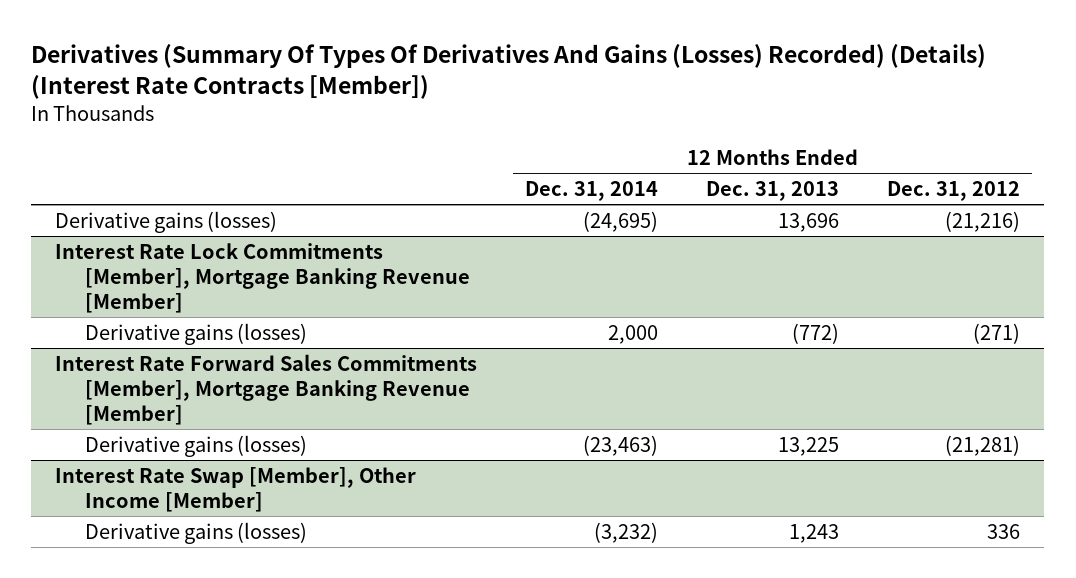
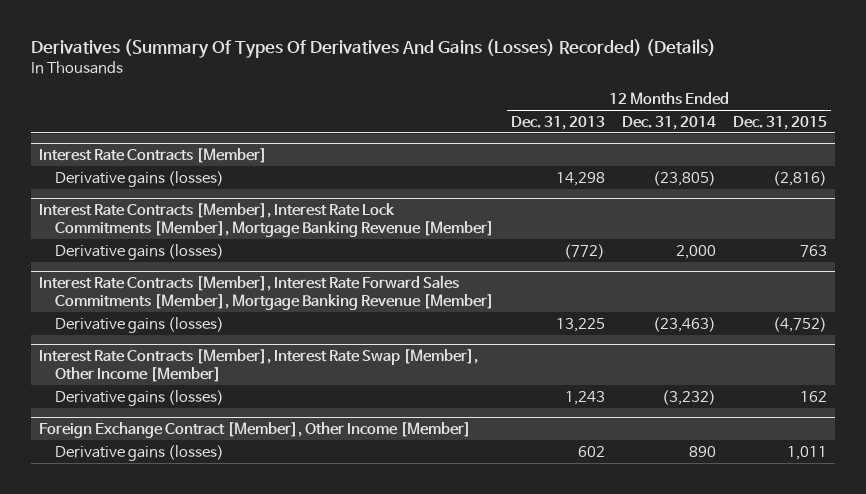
[31,43,987,100] Derivatives (Summary Of Types Of Derivatives And Gains (Losses) Recorded) (Details) (Interest Rate Contracts [Member]) -> [30,39,716,59] Derivatives (Summary Of Types Of Derivatives And Gains (Losses) Recorded) (Details)
[887,181,1021,202] Dec. 31, 2012 -> none
none -> [732,115,827,130] Dec. 31, 2015
none -> [39,147,268,163] Interest Rate Contracts [Member]
[583,211,659,233] (24,695) -> [652,170,716,186] (23,805)
[778,213,840,233] 13,696 -> [555,171,605,186] 14,298
[55,243,470,313] Interest Rate Lock Commitments [Member], Mortgage Banking Revenue [Member] -> [39,202,495,237] Interest Rate Contracts [Member], Interest Rate Lock Commitments [Member], Mortgage Banking Revenue [Member]
[55,354,478,425] Interest Rate Forward Sales Commitments [Member], Mortgage Banking Revenue [Member] -> [39,274,495,310] Interest Rate Contracts [Member], Interest Rate Forward Sales Commitments [Member], Mortgage Banking Revenue [Member]
[55,467,417,512] Interest Rate Swap [Member], Other Income [Member] -> [39,348,479,382] Interest Rate Contracts [Member], Interest Rate Swap [Member], Other Income [Member]
none -> [39,421,472,438] Foreign Exchange Contract [Member], Other Income [Member]
none -> [55,444,225,461] Derivative gains (losses)

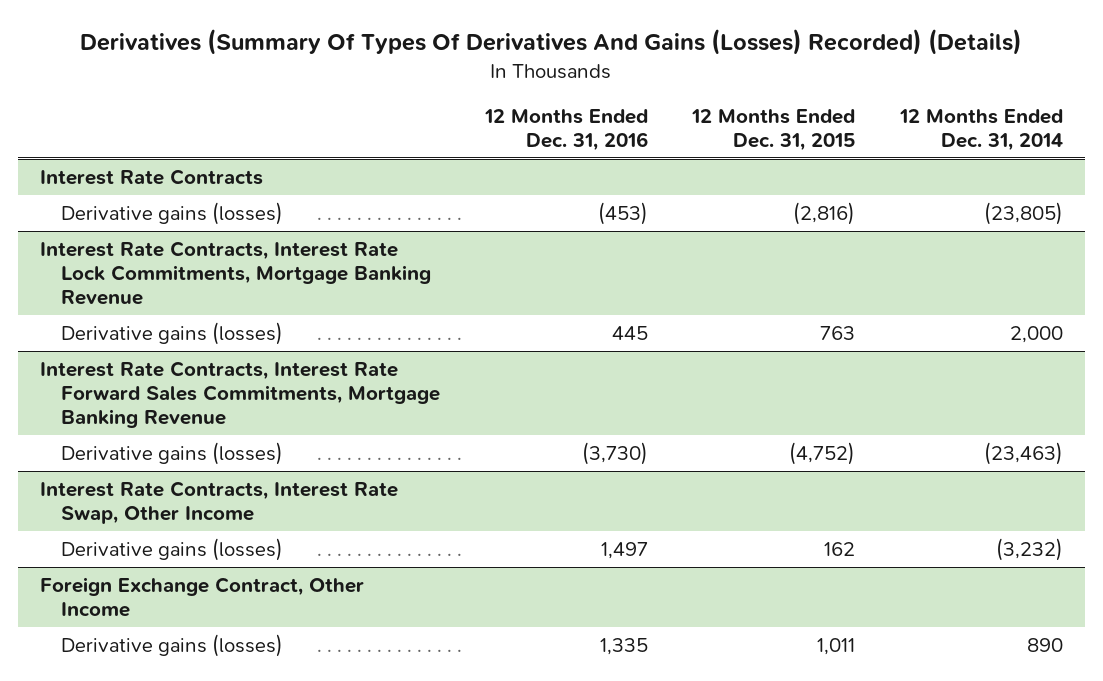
[510,115,605,130] Dec. 31, 2013 -> none
none -> [483,108,648,152] 12 Months Ended Dec. 31, 2016
[39,147,268,163] Interest Rate Contracts [Member] -> [40,168,264,185] Interest Rate Contracts
[39,202,495,237] Interest Rate Contracts [Member], Interest Rate Lock Commitments [Member], Mortgage Banking Revenue [Member] -> [40,240,431,306] Interest Rate Contracts, Interest Rate Lock Commitments, Mortgage Banking Revenue
[39,274,495,310] Interest Rate Contracts [Member], Interest Rate Forward Sales Commitments [Member], Mortgage Banking Revenue [Member] -> [40,360,440,429] Interest Rate Contracts, Interest Rate Forward Sales Commitments, Mortgage Banking Revenue
[39,348,479,382] Interest Rate Contracts [Member], Interest Rate Swap [Member], Other Income [Member] -> [40,480,399,524] Interest Rate Contracts, Interest Rate Swap, Other Income
[39,421,472,438] Foreign Exchange Contract [Member], Other Income [Member] -> [40,576,365,617] Foreign Exchange Contract, Other Income

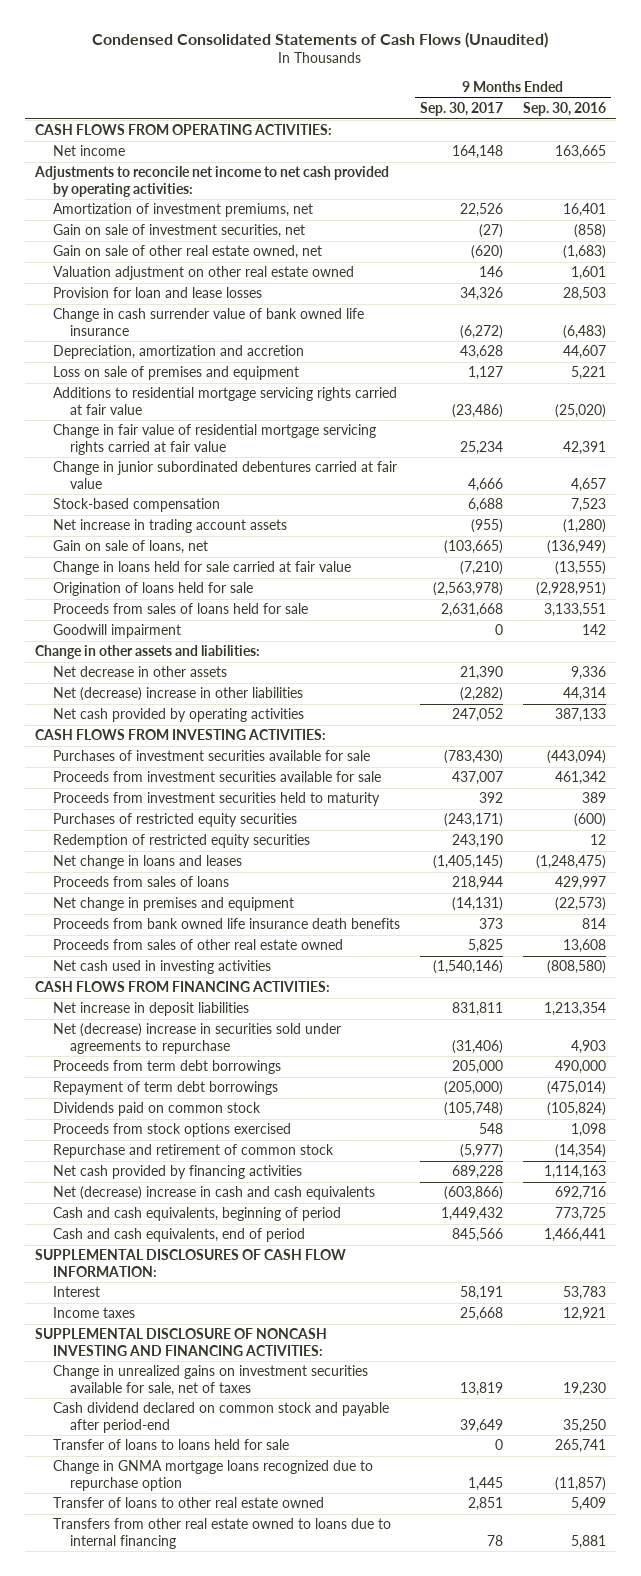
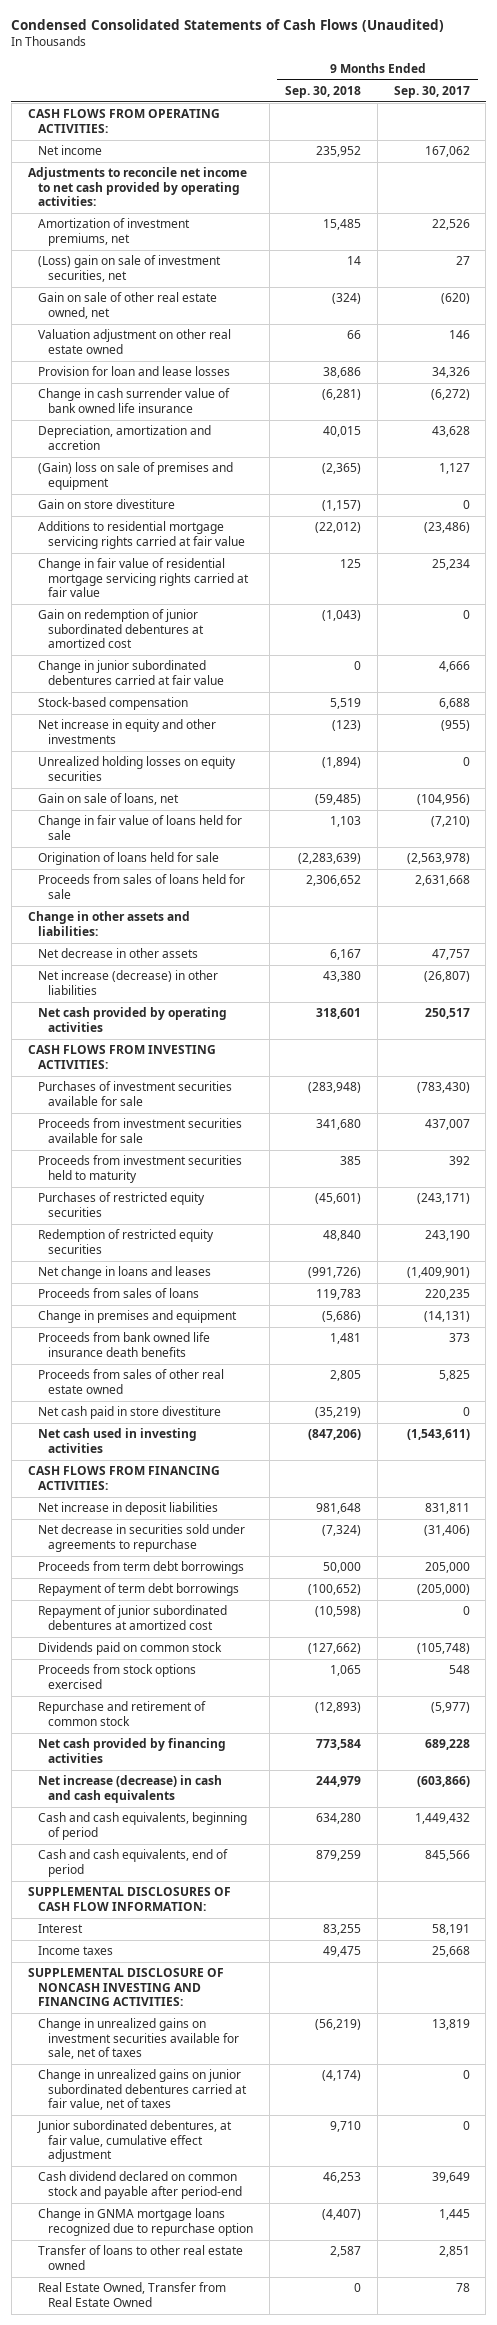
[522,102,606,117] Sep. 30, 2016 -> none
none -> [285,86,362,99] Sep. 30, 2018
[451,145,503,160] 164,148 -> [424,146,470,158] 167,062
[52,224,305,239] Gain on sale of investment securities, net -> [37,255,221,282] (Loss) gain on sale of investment securities, net
[478,224,503,239] (27) -> [455,256,470,266] 27
[52,366,299,381] Loss on sale of premises and equipment -> [37,462,233,490] (Gain) loss on sale of premises and equipment
none -> [37,499,175,510] Gain on store divestiture
none -> [37,609,205,649] Gain on redemption of junior subordinated debentures at amortized cost
[52,519,287,534] Net increase in trading account assets -> [37,719,216,744] Net increase in equity and other investments
none -> [37,756,236,781] Unrealized holding losses on equity securities
[443,540,503,555] (103,665) -> [416,794,470,806] (104,956)
[52,561,351,576] Change in loans held for sale carried at fair value -> [37,815,242,840] Change in fair value of loans held for sale
[52,624,181,639] Goodwill impairment -> none
[459,666,503,681] 21,390 -> [431,949,470,961] 47,757
[52,687,303,702] Net (decrease) increase in other liabilities -> [37,970,218,995] Net increase (decrease) in other liabilities
[459,687,503,702] (2,282) -> [423,971,470,983] (26,807)
[451,708,503,723] 247,052 -> [424,1008,470,1020] 250,517
[432,855,503,870] (1,405,145) -> [406,1267,470,1279] (1,409,901)
[451,876,503,891] 218,944 -> [424,1289,470,1301] 220,235
[52,897,294,912] Net change in premises and equipment -> [37,1310,237,1324] Change in premises and equipment
none -> [37,1406,221,1420] Net cash paid in store divestiture
[432,960,503,975] (1,540,146) -> [406,1429,470,1441] (1,543,611)
[52,1023,341,1054] Net (decrease) increase in securities sold under agreements to repurchase -> [37,1524,245,1552] Net decrease in securities sold under agreements to repurchase
none -> [37,1605,227,1630] Repayment of junior subordinated debentures at amortized cost
[52,1186,375,1201] Net (decrease) increase in cash and cash equivalents -> [37,1775,222,1803] Net increase (decrease) in cash and cash equivalents
none -> [37,2069,248,2111] Change in unrealized gains on junior subordinated debentures carried at fair value, net of taxes
none -> [36,2120,232,2163] Junior subordinated debentures, at fair value, cumulative effect adjustment
[52,1439,289,1451] Transfer of loans to loans held for sale -> none
[52,1518,391,1549] Transfers from other real estate owned to loans due to internal financing -> [37,2282,226,2307] Real Estate Owned, Transfer from Real Estate Owned

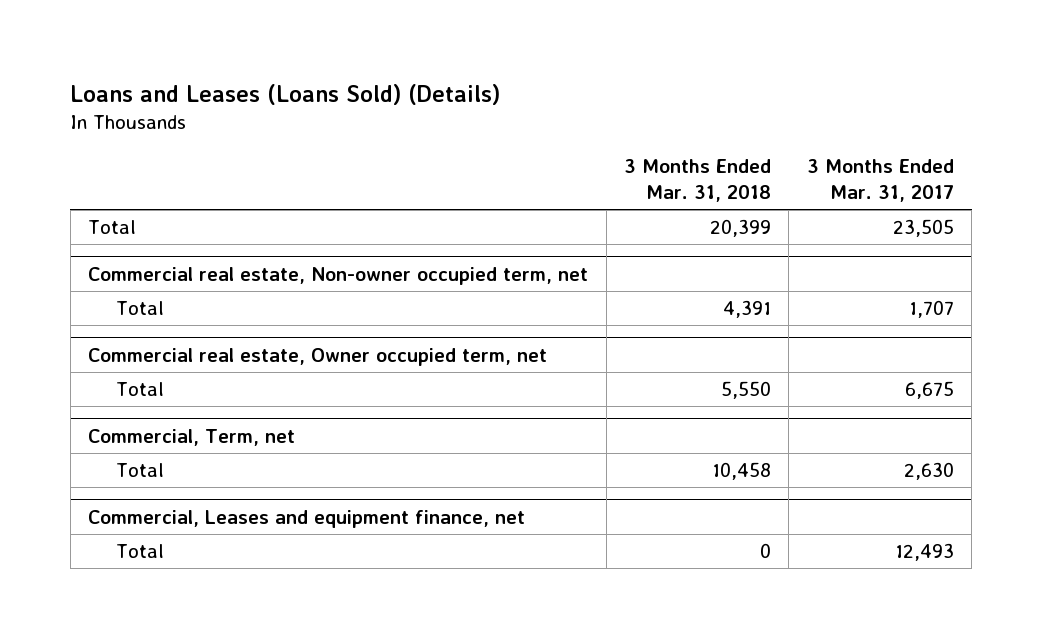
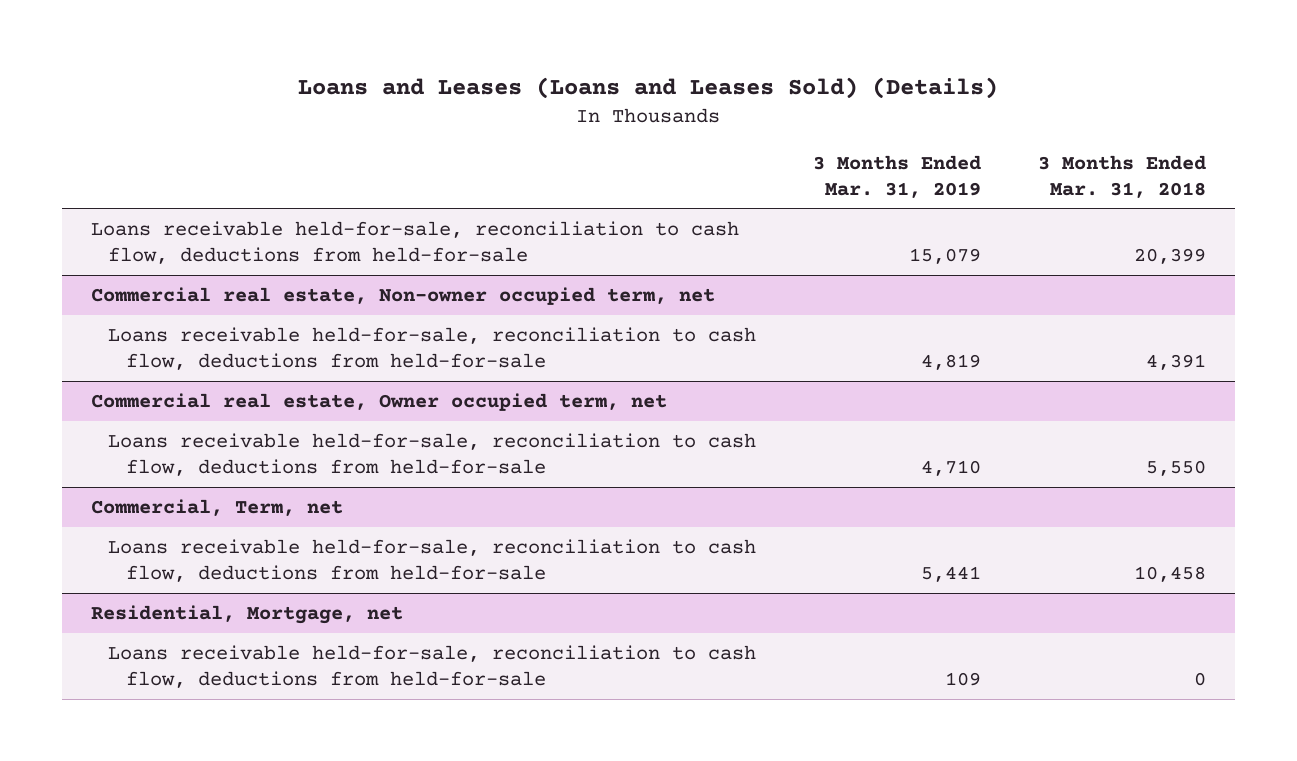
[70,83,501,105] Loans and Leases (Loans Sold) (Details) -> [298,77,999,100] Loans and Leases (Loans and Leases Sold) (Details)
[806,159,954,203] 3 Months Ended Mar. 31, 2017 -> none
none -> [813,154,982,198] 3 Months Ended Mar. 31, 2019
[88,219,137,234] Total -> [90,220,739,264] Loans receivable held-for-sale, reconciliation to cash flow, deductions from held-for-sale
[116,300,165,315] Total -> [108,326,757,370] Loans receivable held-for-sale, reconciliation to cash flow, deductions from held-for-sale
[116,381,165,396] Total -> [108,432,757,476] Loans receivable held-for-sale, reconciliation to cash flow, deductions from held-for-sale
[88,509,526,528] Commercial, Leases and equipment finance, net -> none
[116,462,165,477] Total -> [108,538,757,582] Loans receivable held-for-sale, reconciliation to cash flow, deductions from held-for-sale
none -> [90,604,403,624] Residential, Mortgage, net
[116,543,165,558] Total -> [108,644,757,688] Loans receivable held-for-sale, reconciliation to cash flow, deductions from held-for-sale

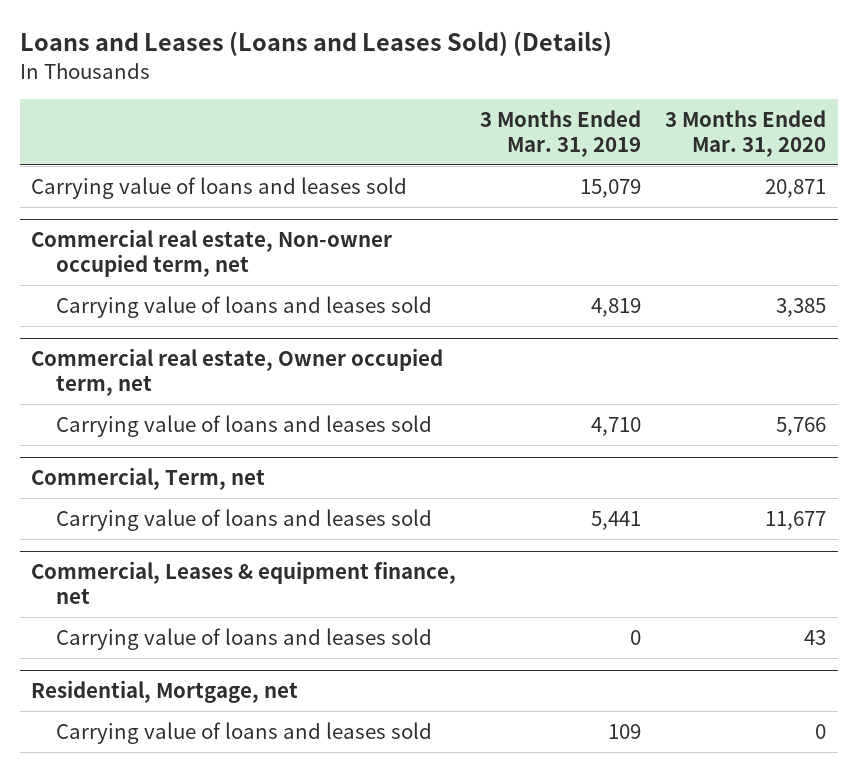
[1038,154,1207,198] 3 Months Ended Mar. 31, 2018 -> none
none -> [664,109,826,157] 3 Months Ended Mar. 31, 2020
[90,220,739,264] Loans receivable held-for-sale, reconciliation to cash flow, deductions from held-for-sale -> [31,176,408,199] Carrying value of loans and leases sold
[108,326,757,370] Loans receivable held-for-sale, reconciliation to cash flow, deductions from held-for-sale -> [56,295,433,318] Carrying value of loans and leases sold
[108,432,757,476] Loans receivable held-for-sale, reconciliation to cash flow, deductions from held-for-sale -> [56,414,433,437] Carrying value of loans and leases sold
[108,538,757,582] Loans receivable held-for-sale, reconciliation to cash flow, deductions from held-for-sale -> [56,508,433,531] Carrying value of loans and leases sold
none -> [31,561,457,605] Commercial, Leases & equipment finance, net
none -> [56,627,433,650] Carrying value of loans and leases sold
[108,644,757,688] Loans receivable held-for-sale, reconciliation to cash flow, deductions from held-for-sale -> [56,721,433,744] Carrying value of loans and leases sold

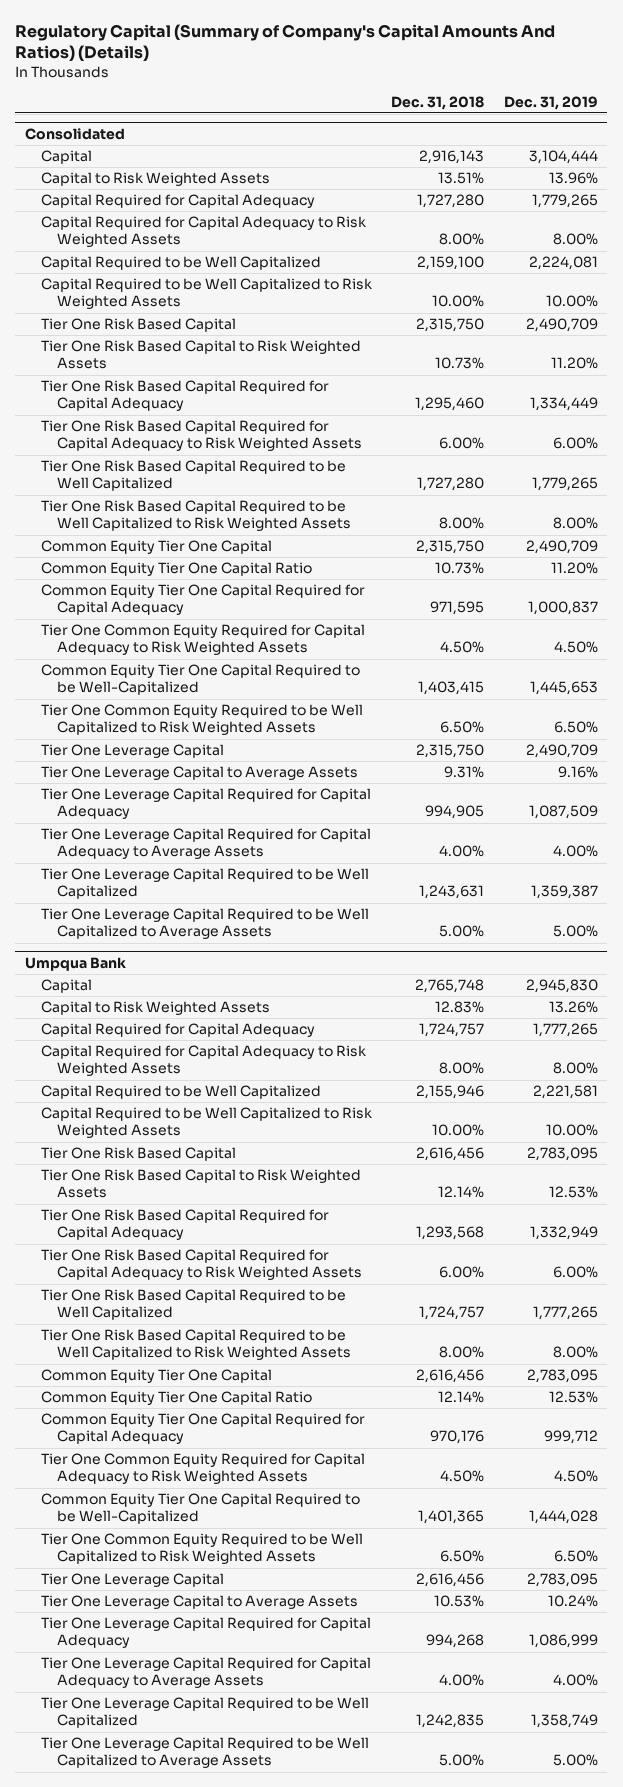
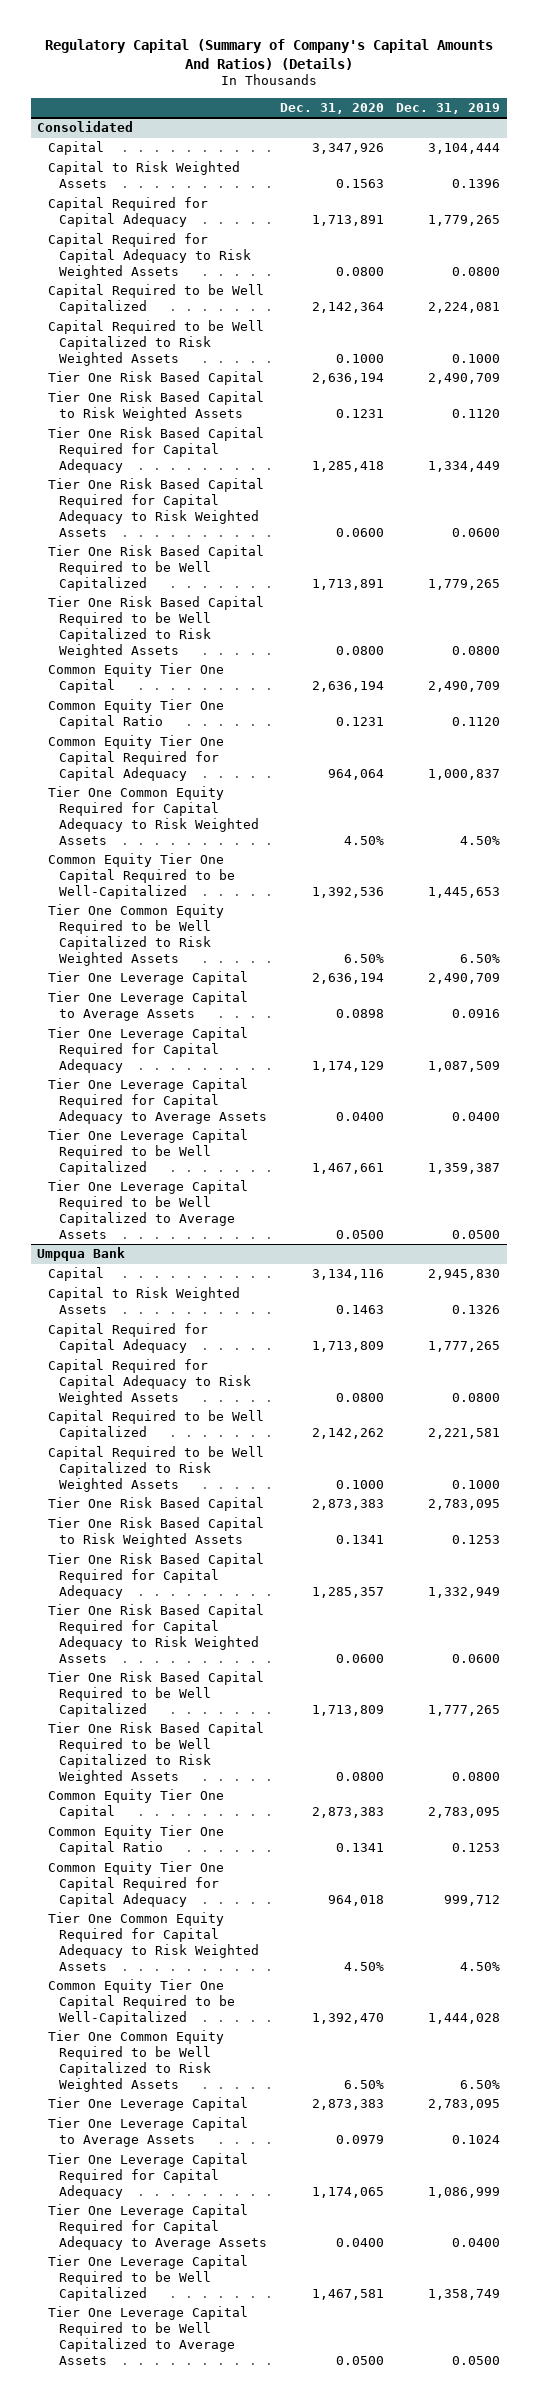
[391,95,485,110] Dec. 31, 2018 -> none
none -> [279,103,384,115] Dec. 31, 2020
[548,172,598,185] 13.96% -> [452,179,501,189] 0.1396
[552,233,598,246] 8.00% -> [452,266,501,276] 0.0800
[545,295,598,308] 10.00% -> [452,353,501,363] 0.1000
[550,357,598,370] 11.20% -> [452,409,501,419] 0.1120
[552,437,598,450] 6.00% -> [452,527,501,537] 0.0600
[552,517,598,530] 8.00% -> [452,645,501,655] 0.0800
[550,562,598,575] 11.20% -> [452,717,501,727] 0.1120
[557,766,598,779] 9.16% -> [452,1009,501,1019] 0.0916
[552,845,598,858] 4.00% -> [452,1111,501,1121] 0.0400
[552,925,598,938] 5.00% -> [452,1229,501,1239] 0.0500
[548,1001,598,1014] 13.26% -> [452,1305,501,1315] 0.1326
[552,1062,598,1075] 8.00% -> [452,1392,501,1402] 0.0800
[545,1124,598,1137] 10.00% -> [452,1479,501,1489] 0.1000
[548,1186,598,1199] 12.53% -> [452,1535,501,1545] 0.1253
[552,1266,598,1279] 6.00% -> [452,1653,501,1663] 0.0600
[552,1346,598,1359] 8.00% -> [452,1771,501,1781] 0.0800
[548,1391,598,1404] 12.53% -> [452,1843,501,1853] 0.1253
[547,1595,598,1608] 10.24% -> [452,2135,501,2145] 0.1024
[552,1674,598,1687] 4.00% -> [452,2237,501,2247] 0.0400
[552,1754,598,1767] 5.00% -> [452,2355,501,2365] 0.0500

